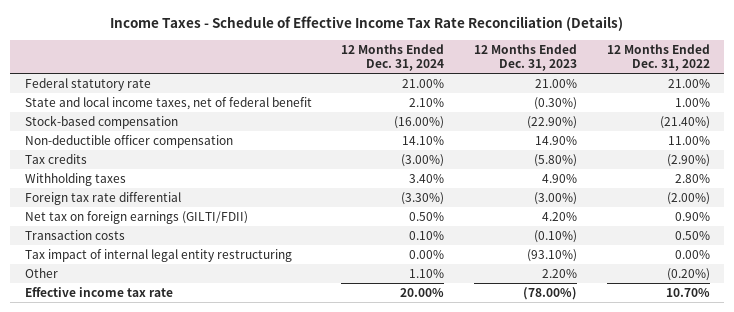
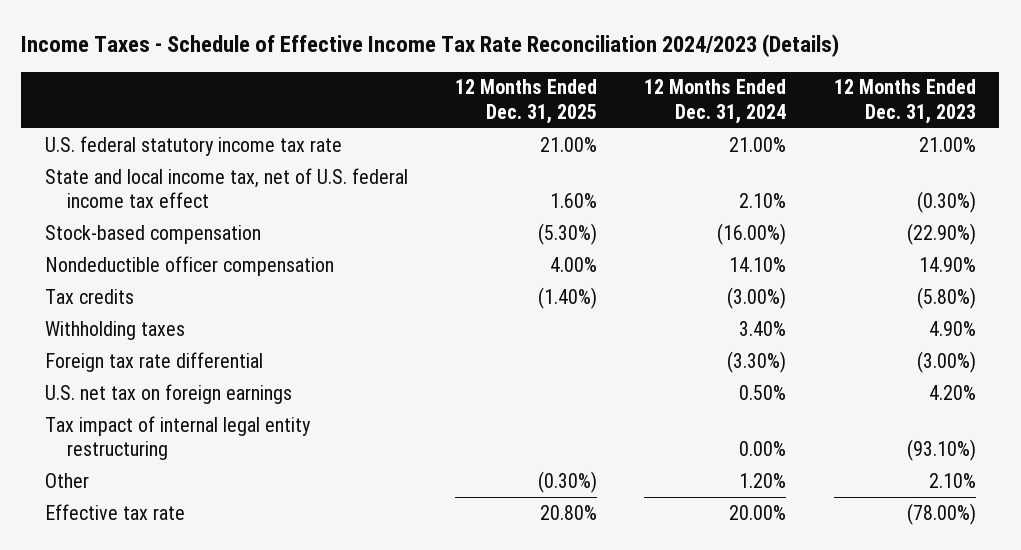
[110,16,624,32] Income Taxes - Schedule of Effective Income Tax Rate Reconciliation (Details) -> [21,33,840,57] Income Taxes - Schedule of Effective Income Tax Rate Reconciliation 2024/2023 (Details)
[606,43,710,72] 12 Months Ended Dec. 31, 2022 -> none
none -> [455,79,598,124] 12 Months Ended Dec. 31, 2025
[24,77,151,91] Federal statutory rate -> [44,135,342,156] U.S. federal statutory income tax rate
[24,96,312,110] State and local income taxes, net of federal benefit -> [44,167,408,209] State and local income tax, net of U.S. federal income tax effect
[24,134,233,148] Non-deductible officer compensation -> [44,255,334,276] Nondeductible officer compensation
[24,229,125,240] Transaction costs -> none
[24,210,248,224] Net tax on foreign earnings (GILTI/FDII) -> [44,383,292,404] U.S. net tax on foreign earnings
[409,268,445,278] 1.10% -> [739,472,787,488] 1.20%
[541,268,577,278] 2.20% -> [928,472,976,488] 2.10%
[24,286,173,297] Effective income tax rate -> [44,503,185,520] Effective tax rate

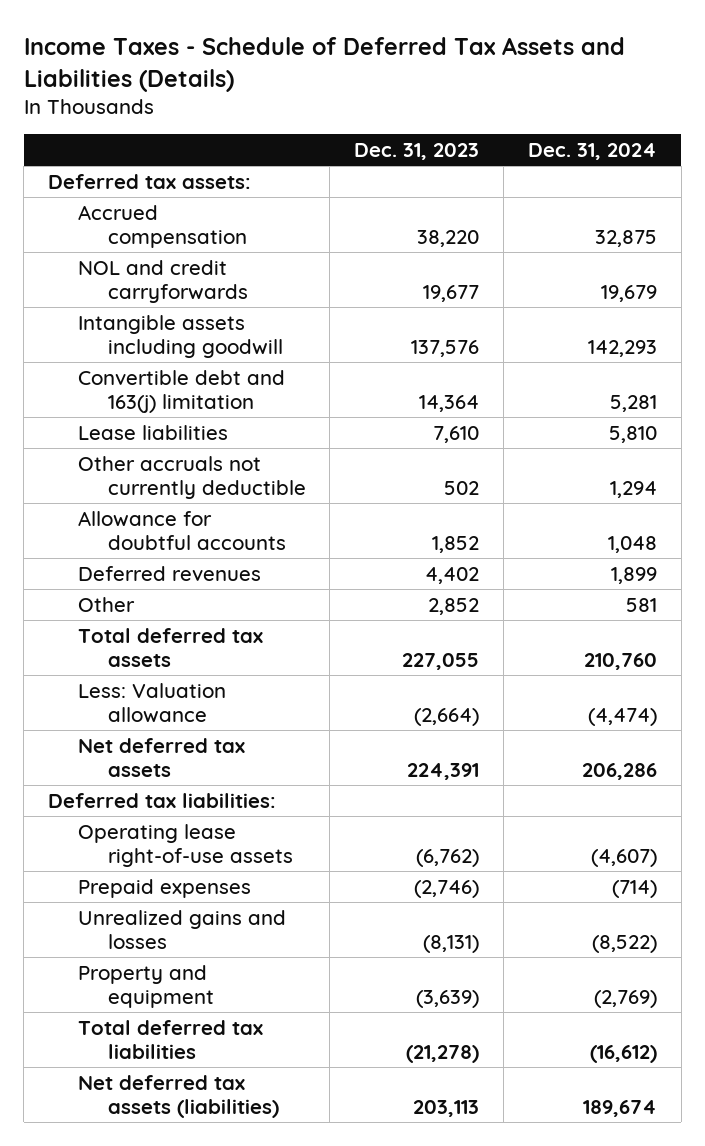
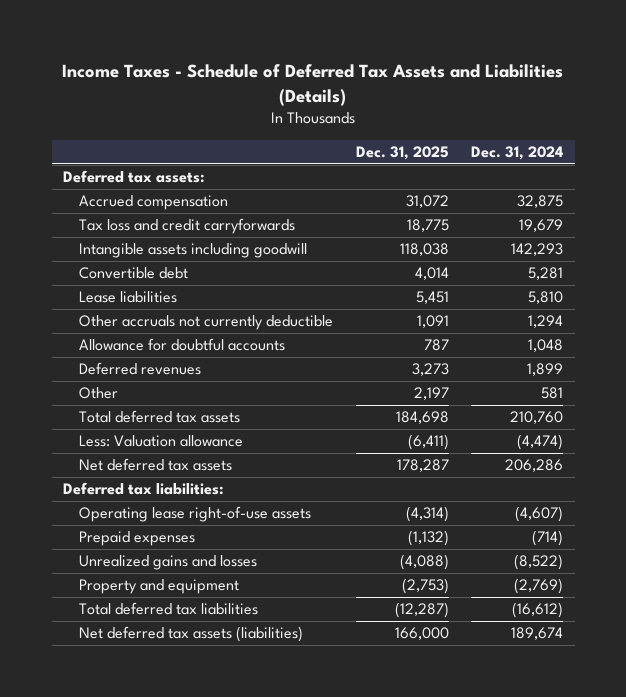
[354,143,480,161] Dec. 31, 2023 -> none
none -> [355,145,449,160] Dec. 31, 2025
[77,259,248,303] NOL and credit carryforwards -> [79,218,296,235] Tax loss and credit carryforwards
[77,369,285,413] Convertible debt and 163(j) limitation -> [79,267,189,280] Convertible debt

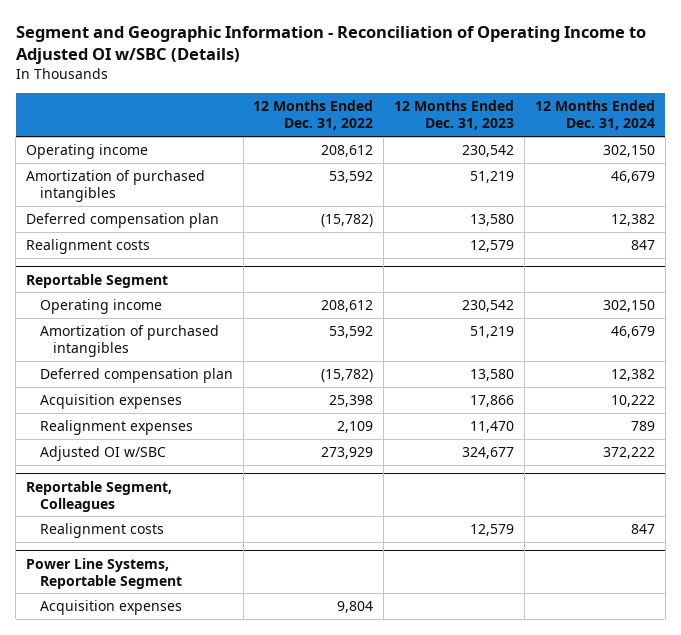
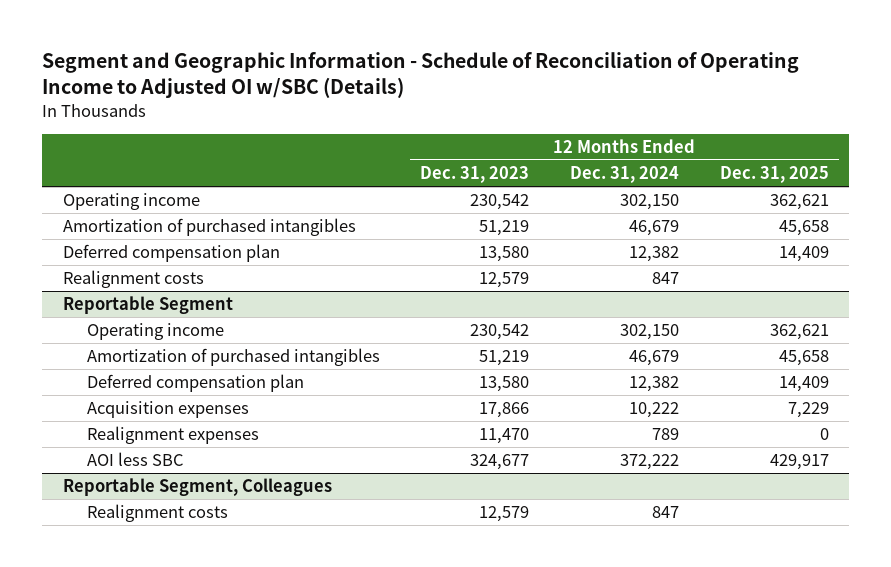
[15,25,646,64] Segment and Geographic Information - Reconciliation of Operating Income to Adjusted OI w/SBC (Details) -> [42,52,800,99] Segment and Geographic Information - Schedule of Reconciliation of Operating Income to Adjusted OI w/SBC (Details)
[253,100,374,131] 12 Months Ended Dec. 31, 2022 -> none
none -> [719,166,829,184] Dec. 31, 2025
[39,445,166,461] Adjusted OI w/SBC -> [86,452,184,467] AOI less SBC
[26,557,182,589] Power Line Systems, Reportable Segment -> none
[39,599,182,615] Acquisition expenses -> none

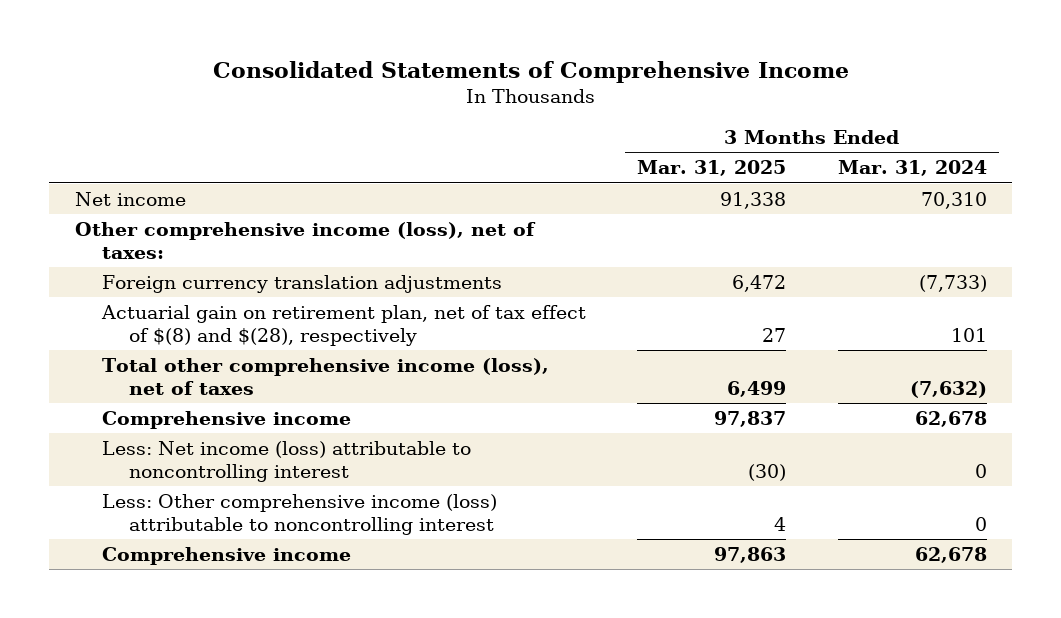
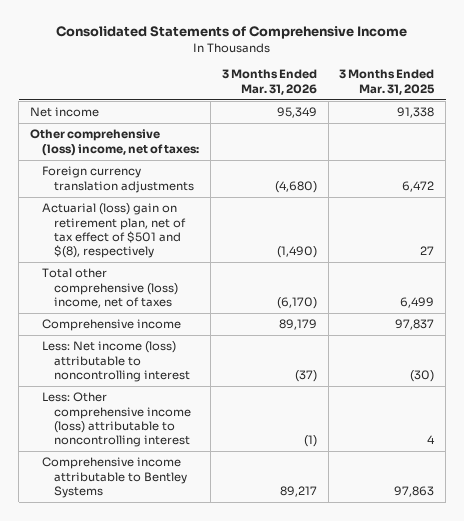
[837,160,987,177] Mar. 31, 2024 -> none
none -> [221,69,317,95] 3 Months Ended Mar. 31, 2026
[74,221,536,259] Other comprehensive income (loss), net of taxes: -> [30,129,200,156] Other comprehensive (loss) income, net of taxes:
[101,304,587,346] Actuarial gain on retirement plan, net of tax effect of $(8) and $(28), respectively -> [42,203,187,259] Actuarial (loss) gain on retirement plan, net of tax effect of $501 and $(8), respectively
[102,357,550,395] Total other comprehensive income (loss), net of taxes -> [42,268,179,309] Total other comprehensive (loss) income, net of taxes
[102,546,352,565] Comprehensive income -> [42,457,188,499] Comprehensive income attributable to Bentley Systems

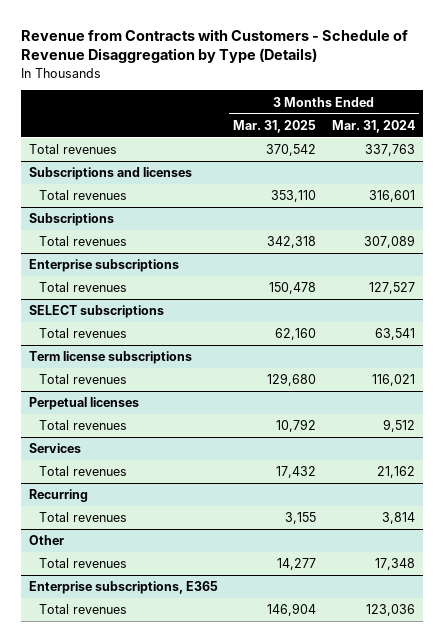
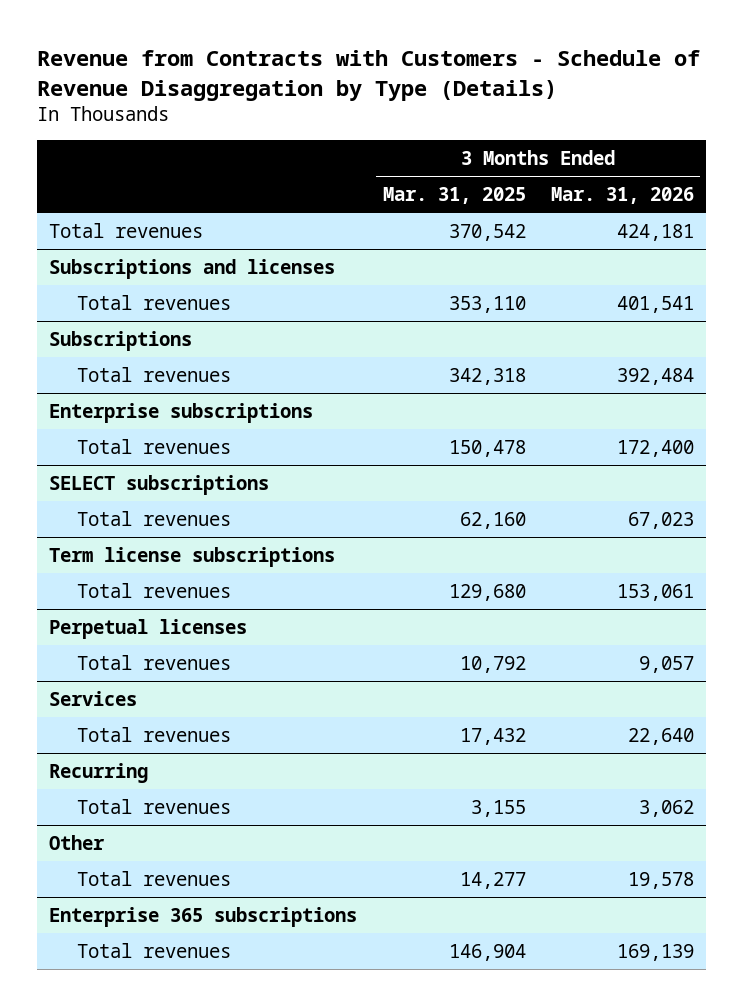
[331,119,415,133] Mar. 31, 2024 -> none
none -> [550,187,694,205] Mar. 31, 2026
[28,581,218,595] Enterprise subscriptions, E365 -> [49,906,358,927] Enterprise 365 subscriptions

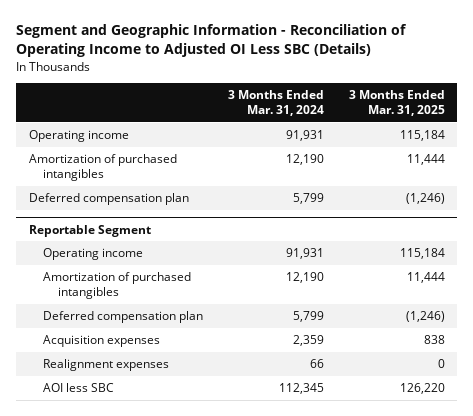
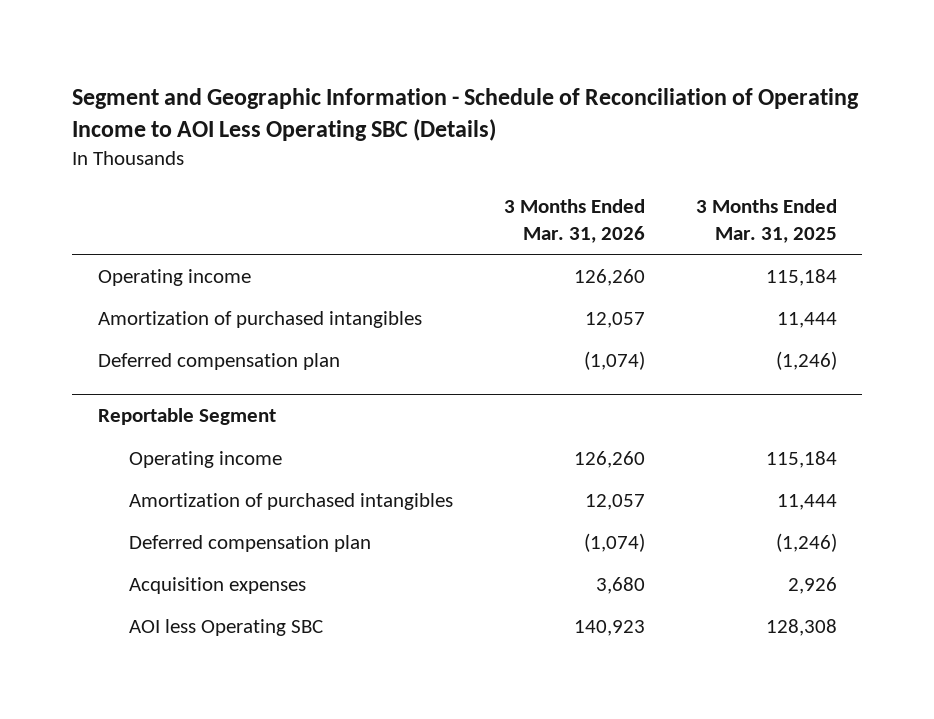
[16,24,408,58] Segment and Geographic Information - Reconciliation of Operating Income to Adjusted OI Less SBC (Details) -> [72,87,860,141] Segment and Geographic Information - Schedule of Reconciliation of Operating Income to AOI Less Operating SBC (Details)
[227,90,324,117] 3 Months Ended Mar. 31, 2024 -> none
none -> [503,199,645,243] 3 Months Ended Mar. 31, 2026
[43,359,170,372] Realignment expenses -> none
[423,335,445,345] 838 -> [787,576,837,594] 2,926
[43,383,115,393] AOI less SBC -> [128,618,323,636] AOI less Operating SBC
[399,383,445,395] 126,220 -> [765,618,837,636] 128,308

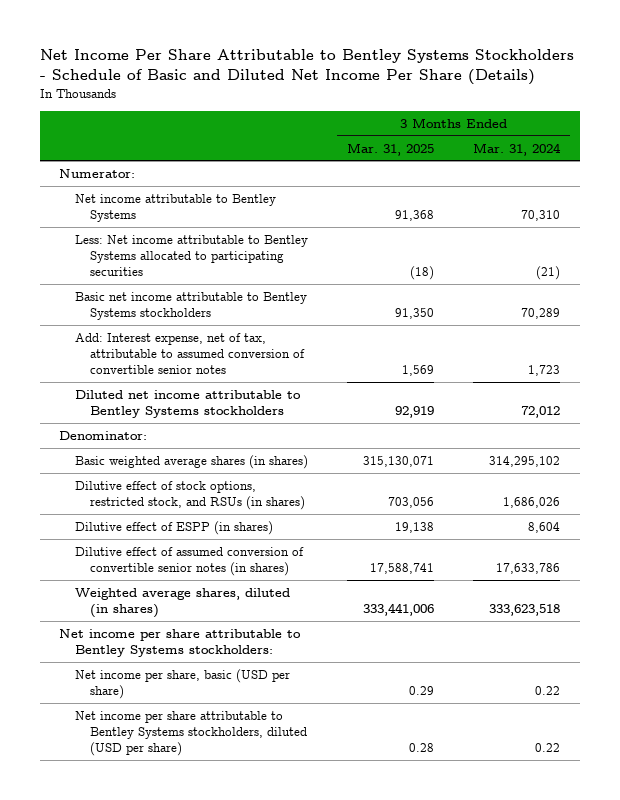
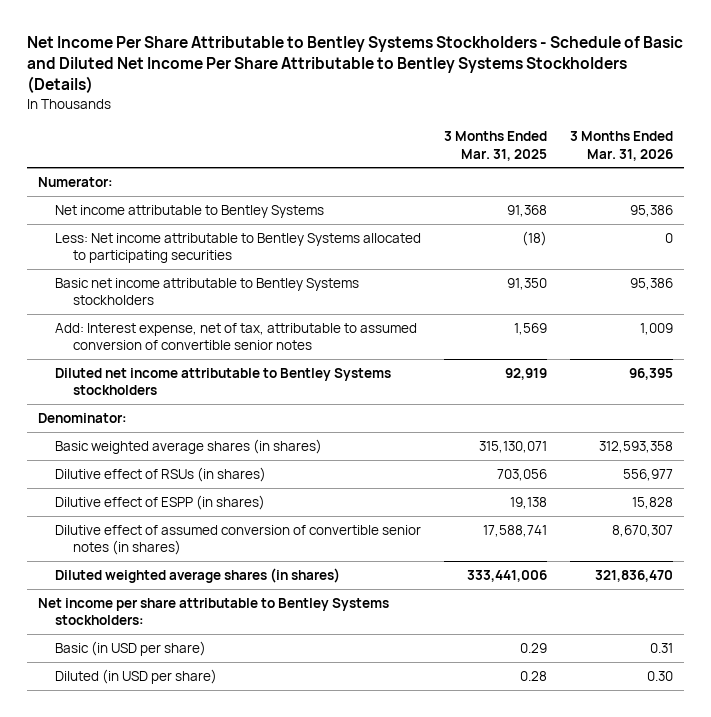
[39,48,574,86] Net Income Per Share Attributable to Bentley Systems Stockholders - Schedule of Basic and Diluted Net Income Per Share (Details) -> [26,36,683,94] Net Income Per Share Attributable to Bentley Systems Stockholders - Schedule of Basic and Diluted Net Income Per Share Attributable to Bentley Systems Stockholders (Details)
[473,142,562,156] Mar. 31, 2024 -> none
none -> [569,131,673,161] 3 Months Ended Mar. 31, 2026
[74,480,306,511] Dilutive effect of stock options, restricted stock, and RSUs (in shares) -> [55,466,267,482] Dilutive effect of RSUs (in shares)
[74,587,290,619] Weighted average shares, diluted (in shares) -> [55,567,341,583] Diluted weighted average shares (in shares)
[74,668,290,700] Net income per share, basic (USD per share) -> [55,640,207,656] Basic (in USD per share)
[74,710,308,757] Net income per share attributable to Bentley Systems stockholders, diluted (USD per share) -> [55,668,218,684] Diluted (in USD per share)

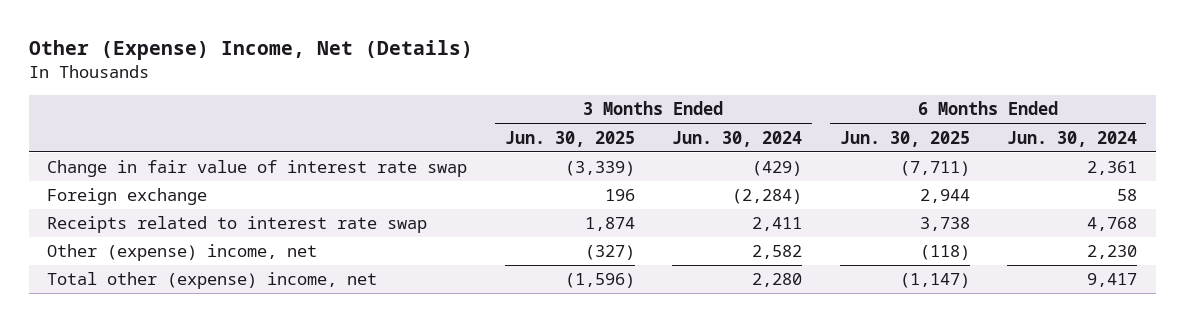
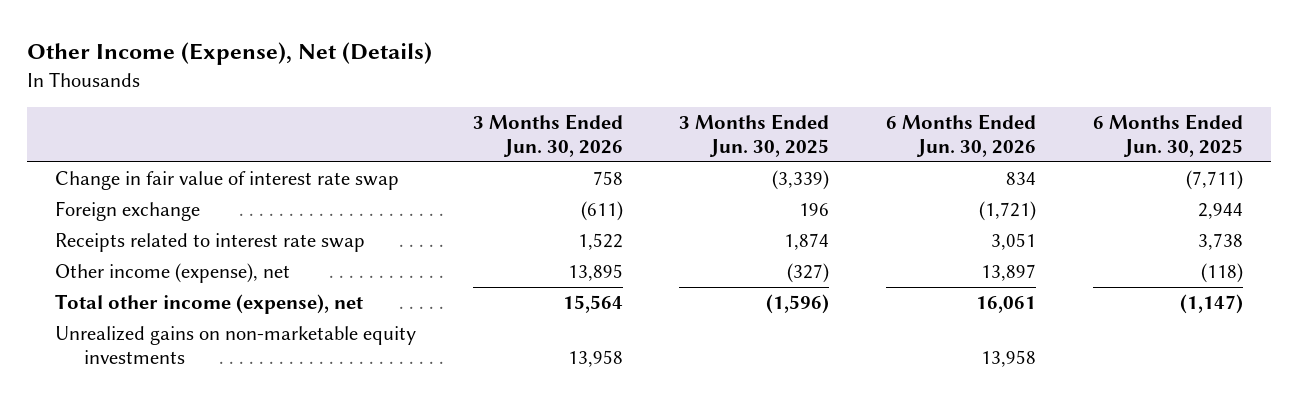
[28,40,473,61] Other (Expense) Income, Net (Details) -> [26,41,432,65] Other Income (Expense), Net (Details)
[672,130,803,147] Jun. 30, 2024 -> none
[1007,130,1138,147] Jun. 30, 2024 -> none
none -> [472,114,623,158] 3 Months Ended Jun. 30, 2026
none -> [886,114,1037,158] 6 Months Ended Jun. 30, 2026
[47,244,318,262] Other (expense) income, net -> [55,263,291,284] Other income (expense), net
[47,272,378,290] Total other (expense) income, net -> [55,294,364,315] Total other income (expense), net
none -> [55,326,417,365] Unrealized gains on non-marketable equity investments

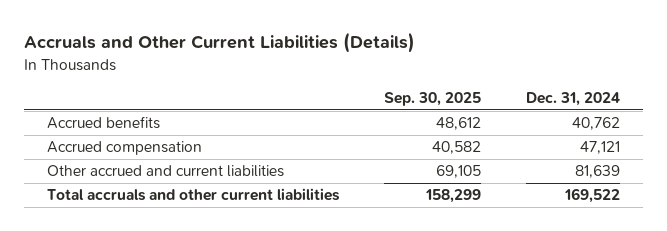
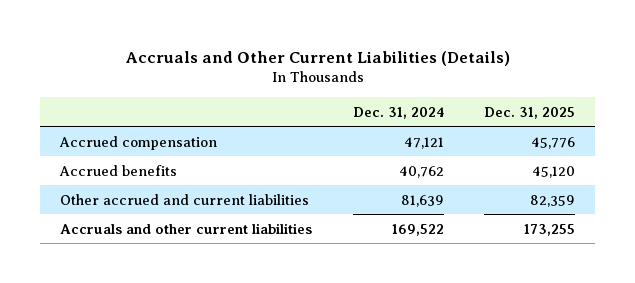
[383,91,481,106] Sep. 30, 2025 -> none
none -> [483,106,575,119] Dec. 31, 2025
[46,116,160,130] Accrued benefits -> [59,164,178,176] Accrued benefits
[46,188,340,202] Total accruals and other current liabilities -> [60,222,313,234] Accruals and other current liabilities

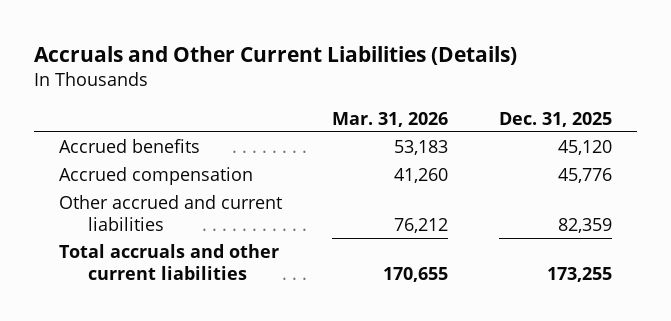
[352,106,444,119] Dec. 31, 2024 -> none
none -> [332,111,449,127] Mar. 31, 2026
[59,135,218,150] Accrued compensation -> [58,167,253,186] Accrued compensation
[60,222,313,234] Accruals and other current liabilities -> [58,244,279,280] Total accruals and other current liabilities

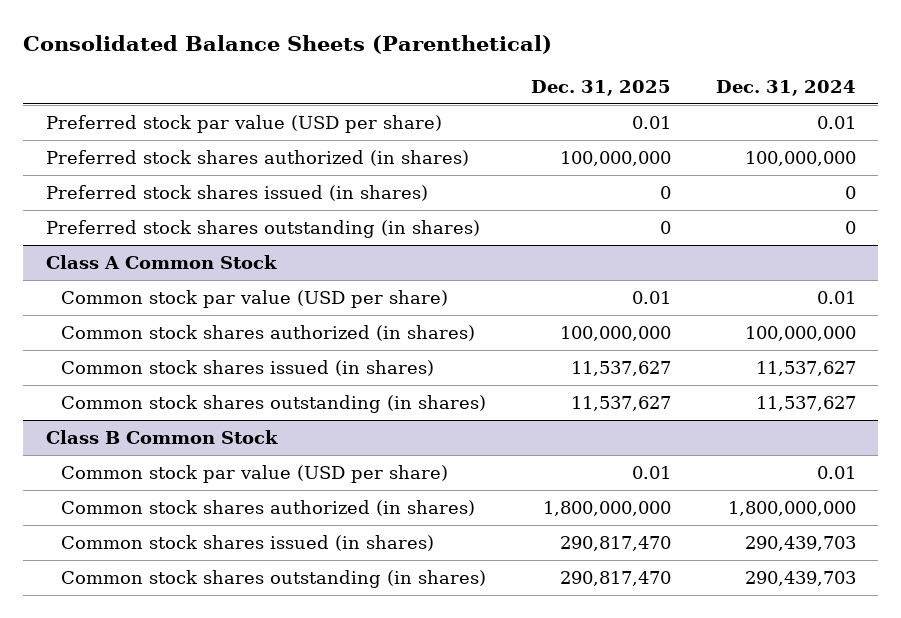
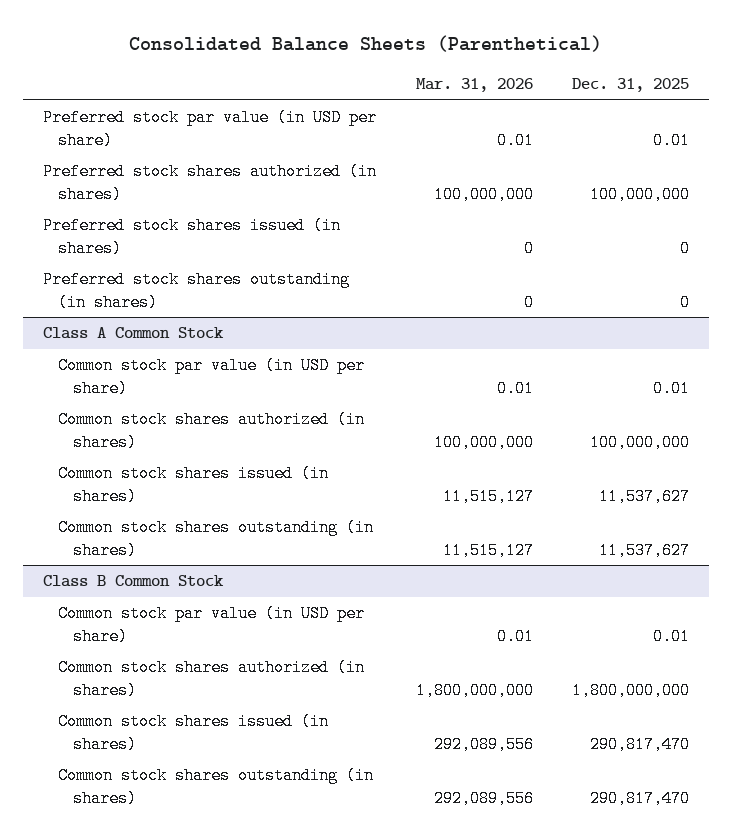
[715,79,856,96] Dec. 31, 2024 -> none
none -> [415,78,533,93] Mar. 31, 2026
[45,115,442,134] Preferred stock par value (USD per share) -> [42,109,377,149] Preferred stock par value (in USD per share)
[61,290,449,309] Common stock par value (USD per share) -> [57,357,365,397] Common stock par value (in USD per share)
[61,465,449,484] Common stock par value (USD per share) -> [57,605,365,645] Common stock par value (in USD per share)

